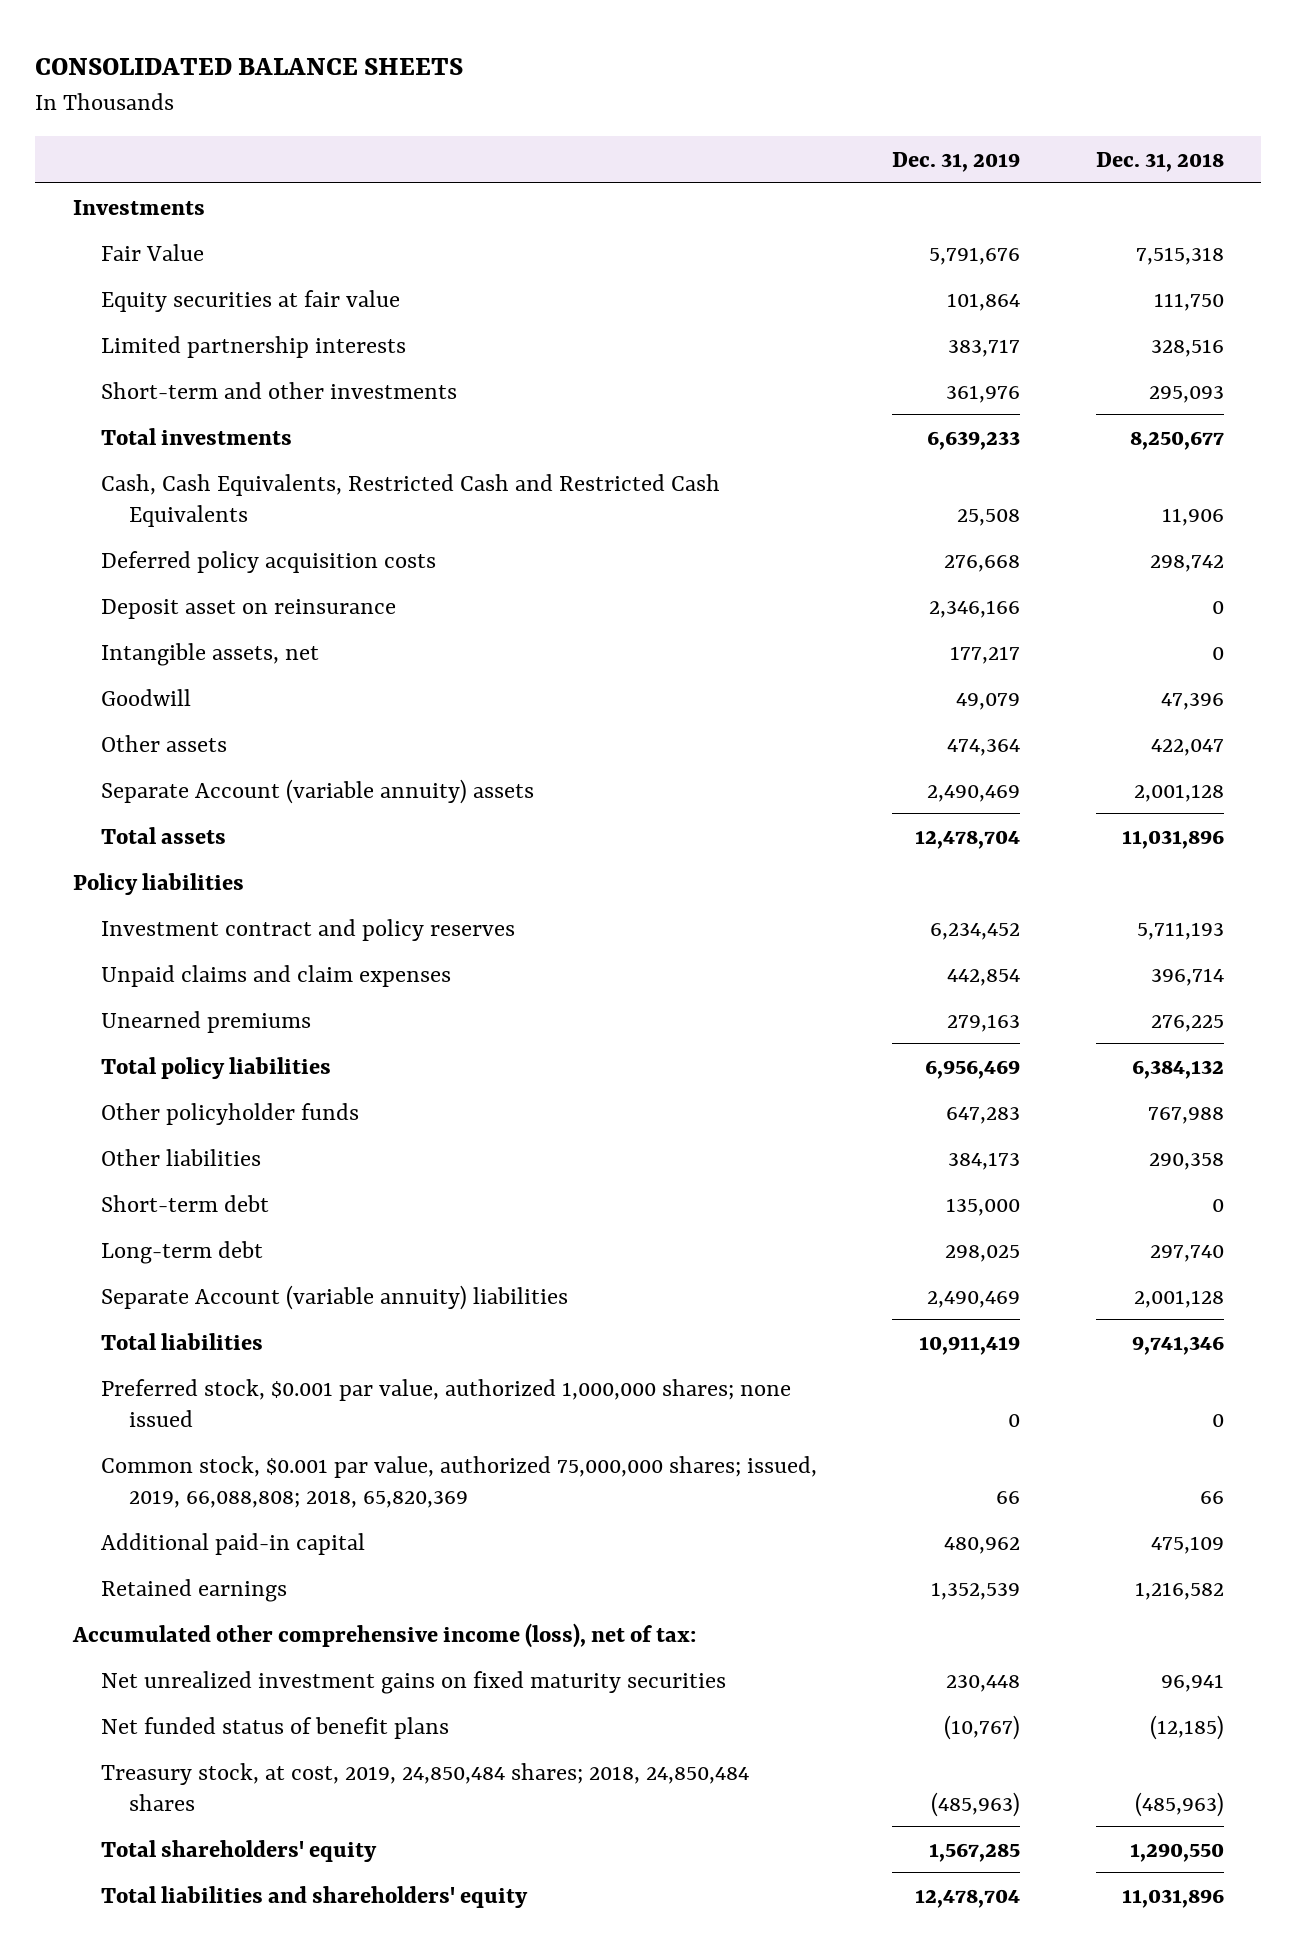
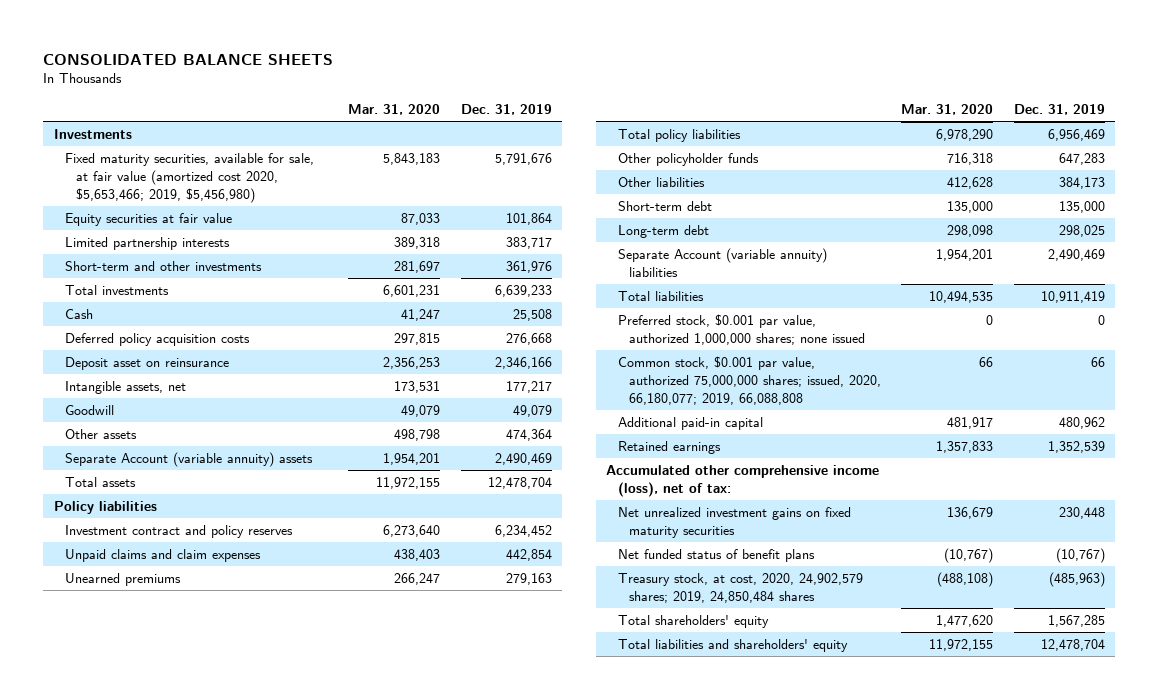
[1095,151,1224,172] Dec. 31, 2018 -> none
none -> [348,103,441,115] Mar. 31, 2020
[100,243,204,261] Fair Value -> [64,153,314,203] Fixed maturity securities, available for sale, at fair value (amortized cost 2020, $5,653,466; 2019, $5,456,980)
[100,473,720,527] Cash, Cash Equivalents, Restricted Cash and Restricted Cash Equivalents -> [64,309,93,320] Cash
[100,1455,817,1508] Common stock, $0.001 par value, authorized 75,000,000 shares; issued, 2019, 66,088,808; 2018, 65,820,369 -> [617,356,881,405] Common stock, $0.001 par value, authorized 75,000,000 shares; issued, 2020, 66,180,077; 2019, 66,088,808
[100,1762,749,1811] Treasury stock, at cost, 2019, 24,850,484 shares; 2018, 24,850,484 shares -> [617,573,863,603] Treasury stock, at cost, 2020, 24,902,579 shares; 2019, 24,850,484 shares

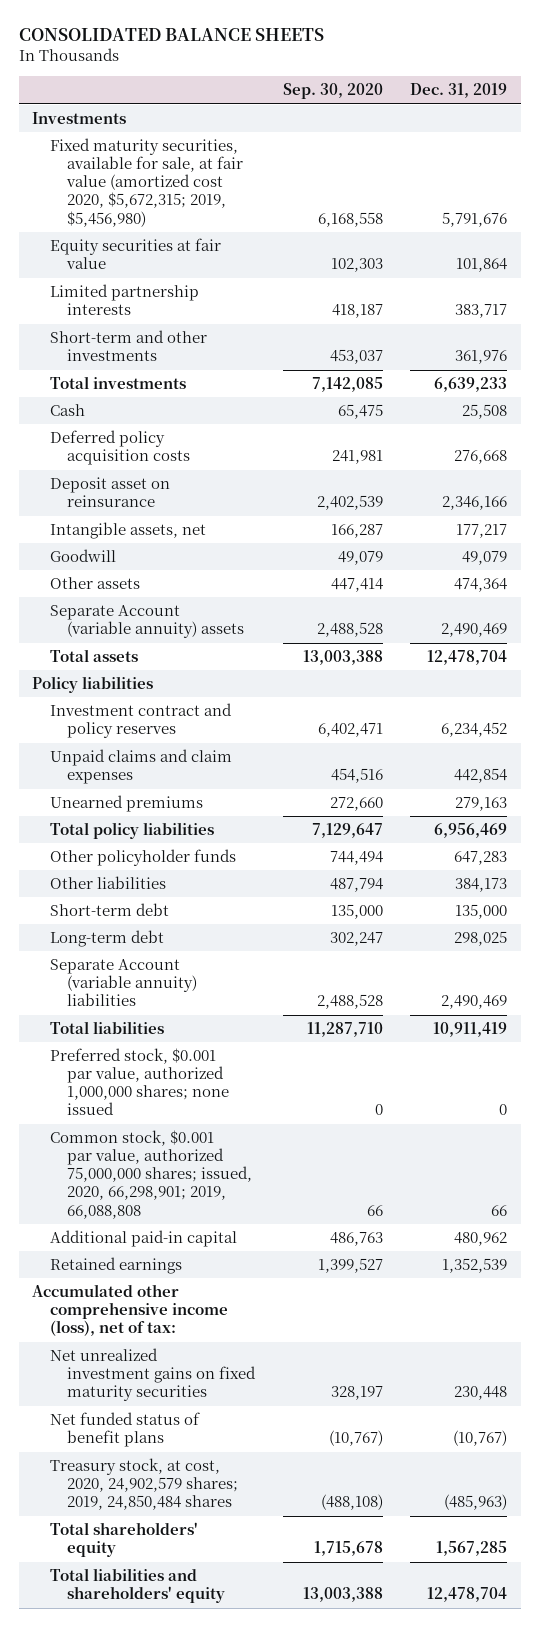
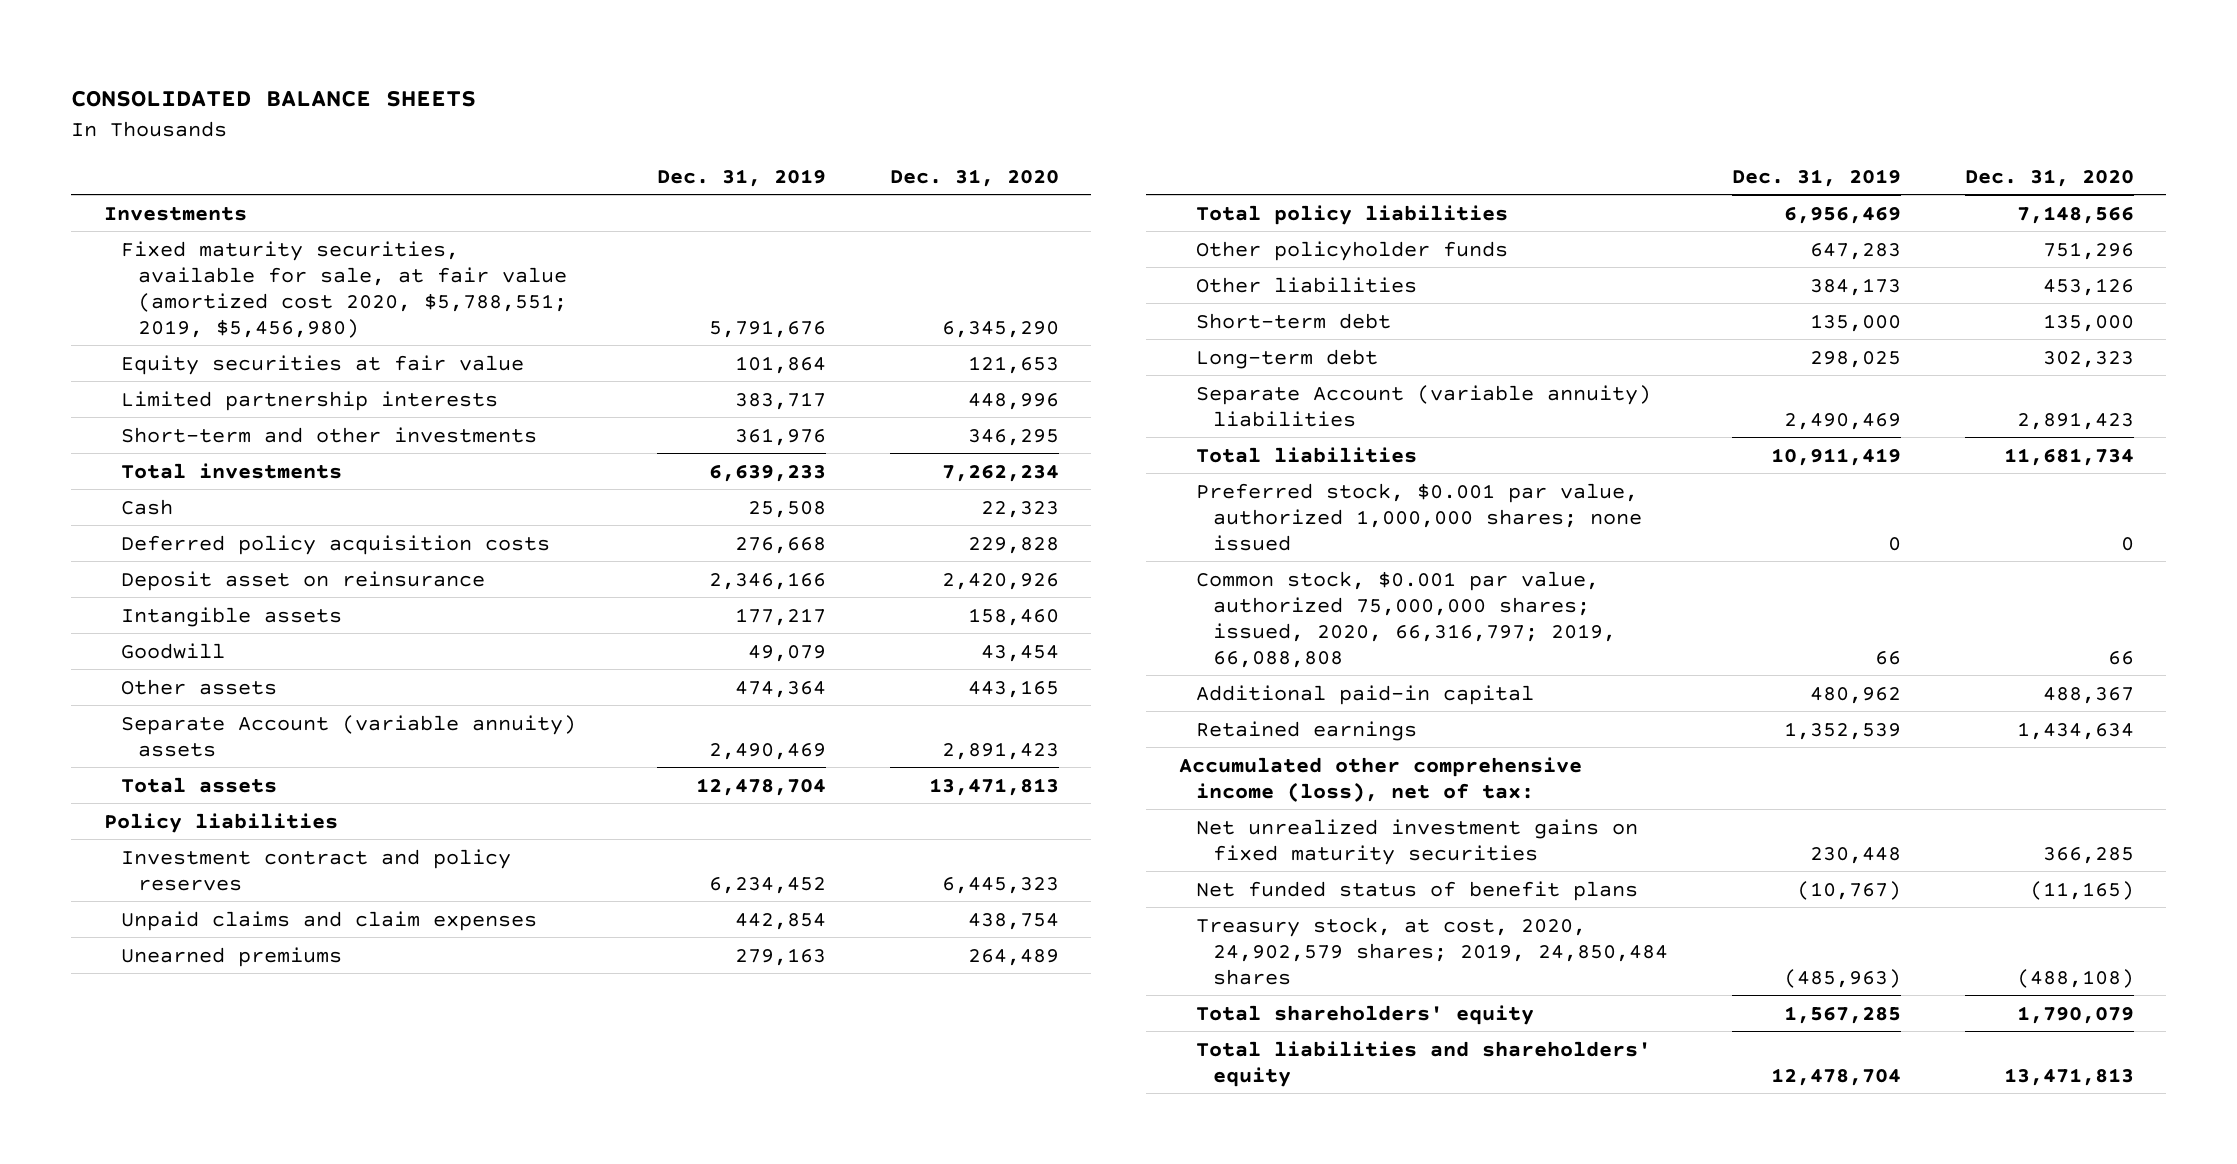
[282,83,383,100] Sep. 30, 2020 -> none
none -> [889,168,1059,187] Dec. 31, 2020
[49,138,243,227] Fixed maturity securities, available for sale, at fair value (amortized cost 2020, $5,672,315; 2019, $5,456,980) -> [120,240,567,338] Fixed maturity securities, available for sale, at fair value (amortized cost 2020, $5,788,551; 2019, $5,456,980)
[49,522,206,540] Intangible assets, net -> [120,606,342,627] Intangible assets
[49,1130,252,1219] Common stock, $0.001 par value, authorized 75,000,000 shares; issued, 2020, 66,298,901; 2019, 66,088,808 -> [1195,570,1616,668] Common stock, $0.001 par value, authorized 75,000,000 shares; issued, 2020, 66,316,797; 2019, 66,088,808

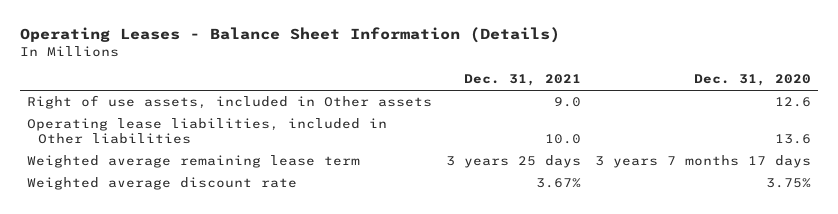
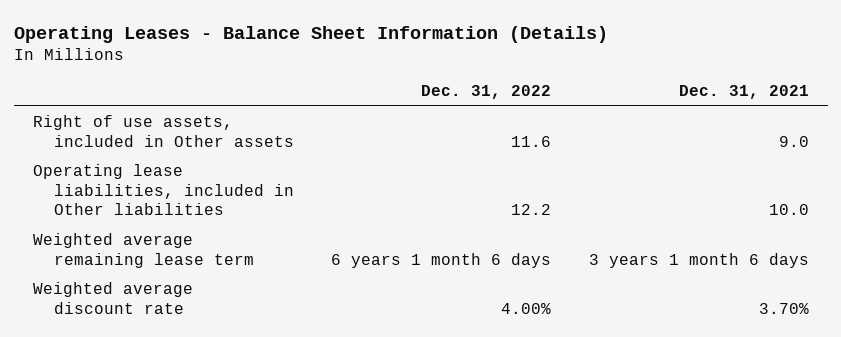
[694,74,812,87] Dec. 31, 2020 -> none
none -> [421,85,552,100] Dec. 31, 2022
[445,155,581,169] 3 years 25 days -> [588,252,809,268] 3 years 1 month 6 days
[535,178,581,189] 3.67% -> [758,302,809,314] 3.70%

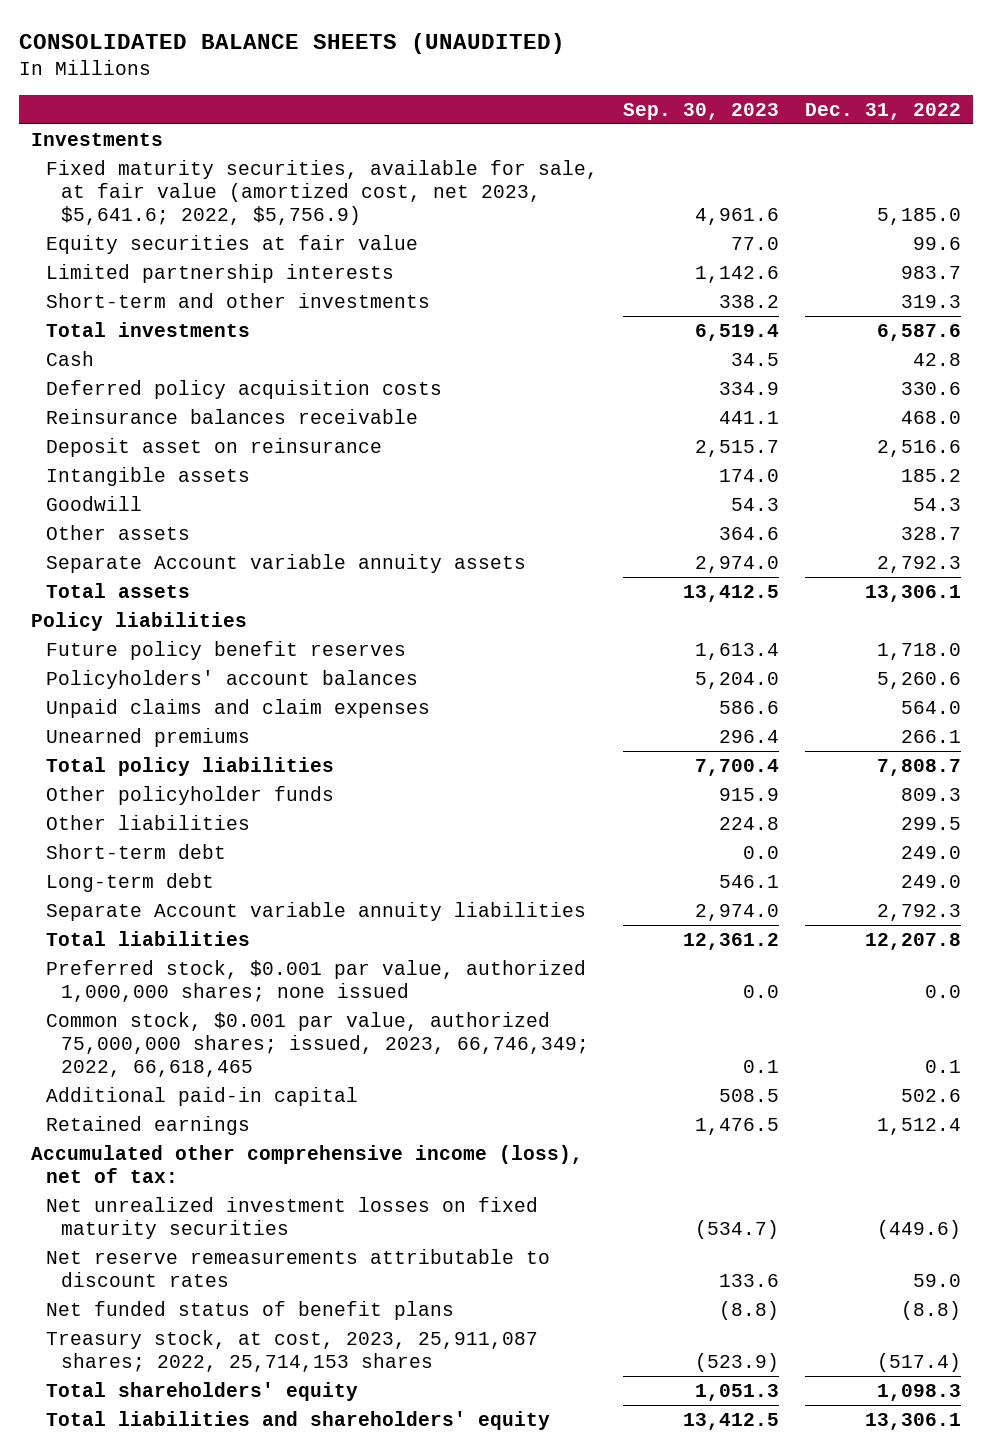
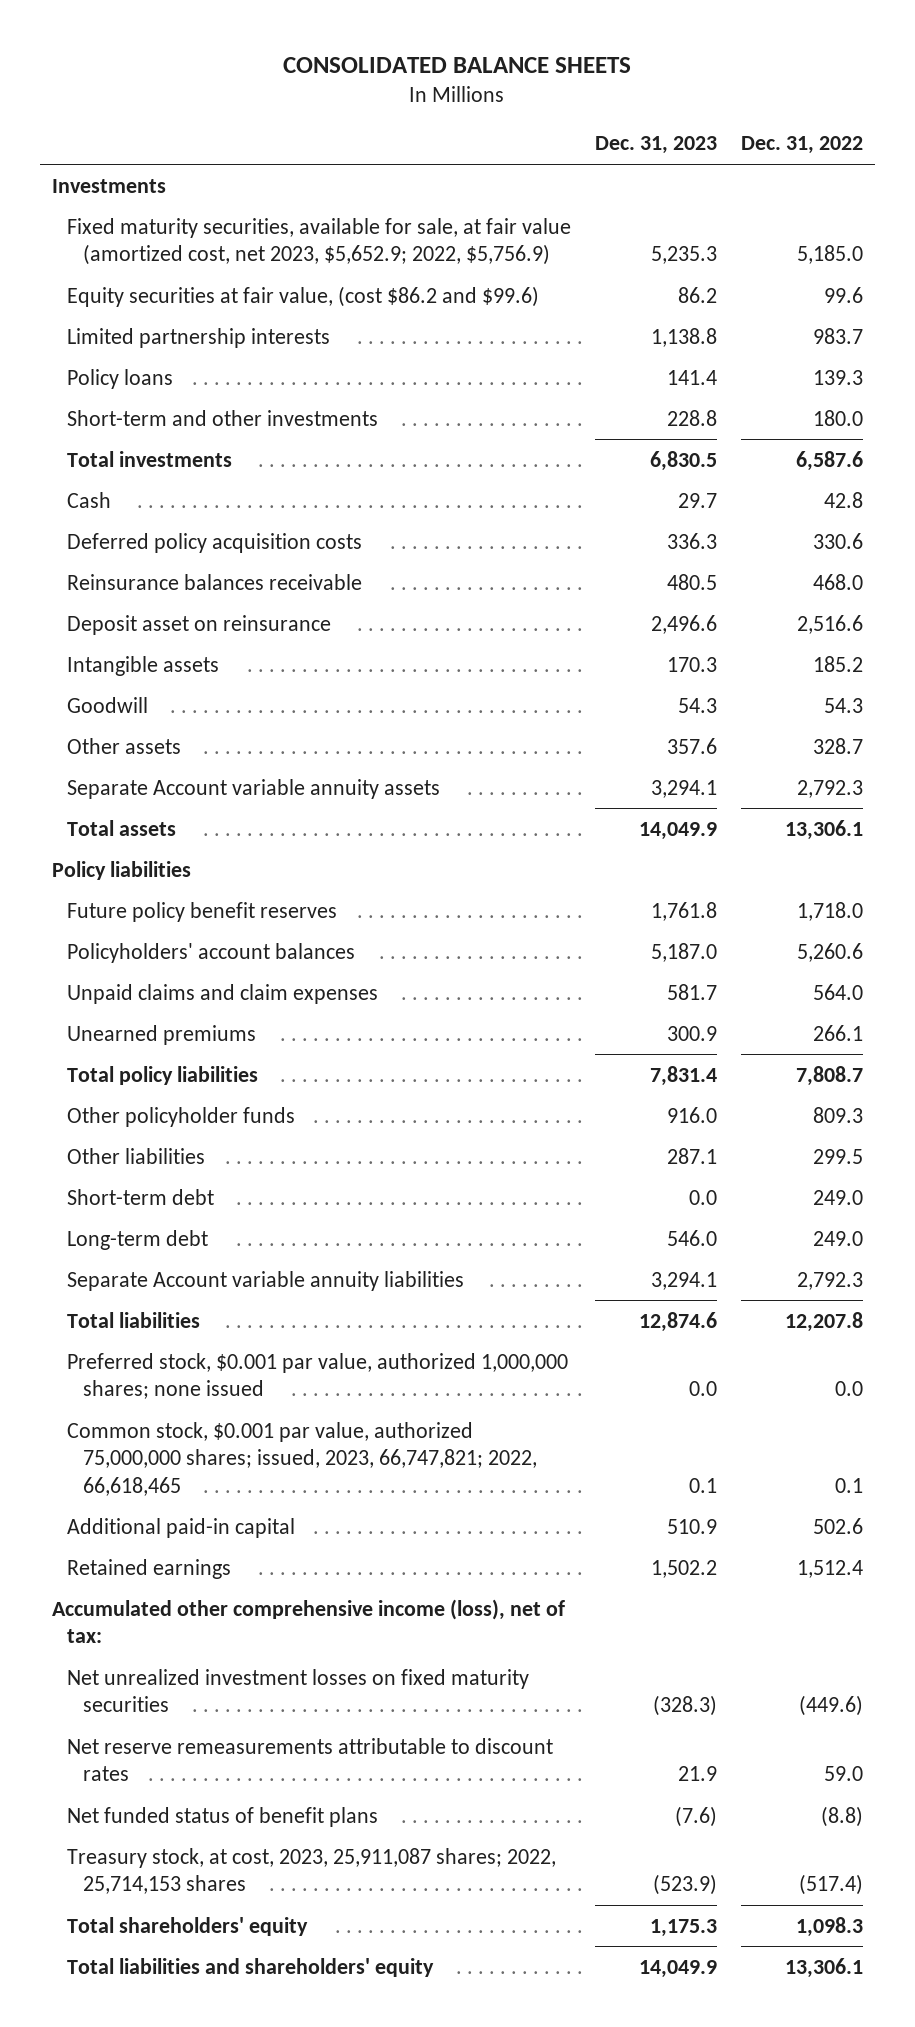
[18,32,565,54] CONSOLIDATED BALANCE SHEETS (UNAUDITED) -> [283,56,632,73] CONSOLIDATED BALANCE SHEETS
[623,102,780,120] Sep. 30, 2023 -> none
none -> [595,136,718,155] Dec. 31, 2023
[46,160,599,225] Fixed maturity securities, available for sale, at fair value (amortized cost, net 2023, $5,641.6; 2022, $5,756.9) -> [67,217,572,266] Fixed maturity securities, available for sale, at fair value (amortized cost, net 2023, $5,652.9; 2022, $5,756.9)
[46,235,419,255] Equity securities at fair value -> [67,285,540,307] Equity securities at fair value, (cost $86.2 and $99.6)
none -> [67,368,174,389] Policy loans
[900,295,961,309] 319.3 -> [813,409,864,426] 180.0
[46,1012,590,1077] Common stock, $0.001 par value, authorized 75,000,000 shares; issued, 2023, 66,746,349; 2022, 66,618,465 -> [67,1421,537,1496] Common stock, $0.001 par value, authorized 75,000,000 shares; issued, 2023, 66,747,821; 2022, 66,618,465

